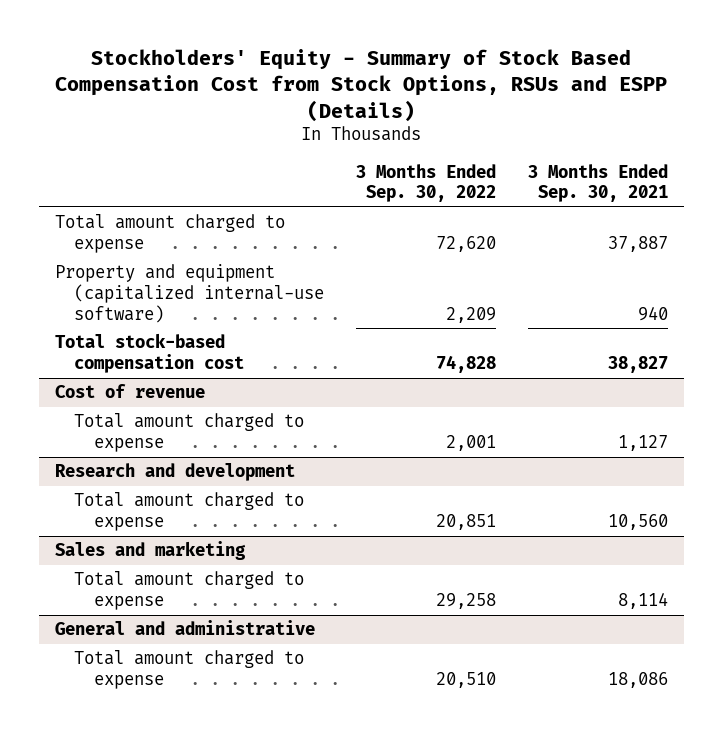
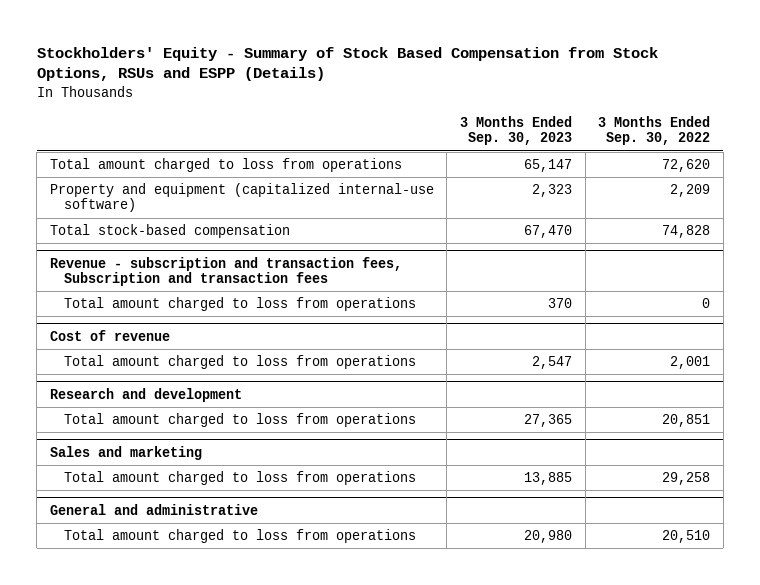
[55,49,668,122] Stockholders' Equity - Summary of Stock Based Compensation Cost from Stock Options, RSUs and ESPP (Details) -> [36,46,658,82] Stockholders' Equity - Summary of Stock Based Compensation from Stock Options, RSUs and ESPP (Details)
[527,163,668,203] 3 Months Ended Sep. 30, 2021 -> none
none -> [459,115,572,146] 3 Months Ended Sep. 30, 2023
[54,214,285,254] Total amount charged to expense -> [49,157,402,172] Total amount charged to loss from operations
[54,333,245,374] Total stock-based compensation cost -> [49,223,290,238] Total stock-based compensation
none -> [49,256,402,287] Revenue - subscription and transaction fees, Subscription and transaction fees
none -> [63,296,416,311] Total amount charged to loss from operations
[74,413,305,453] Total amount charged to expense -> [63,354,416,369] Total amount charged to loss from operations
[74,492,305,532] Total amount charged to expense -> [63,412,416,427] Total amount charged to loss from operations
[74,571,305,611] Total amount charged to expense -> [63,470,416,485] Total amount charged to loss from operations
[74,650,305,690] Total amount charged to expense -> [63,528,416,543] Total amount charged to loss from operations

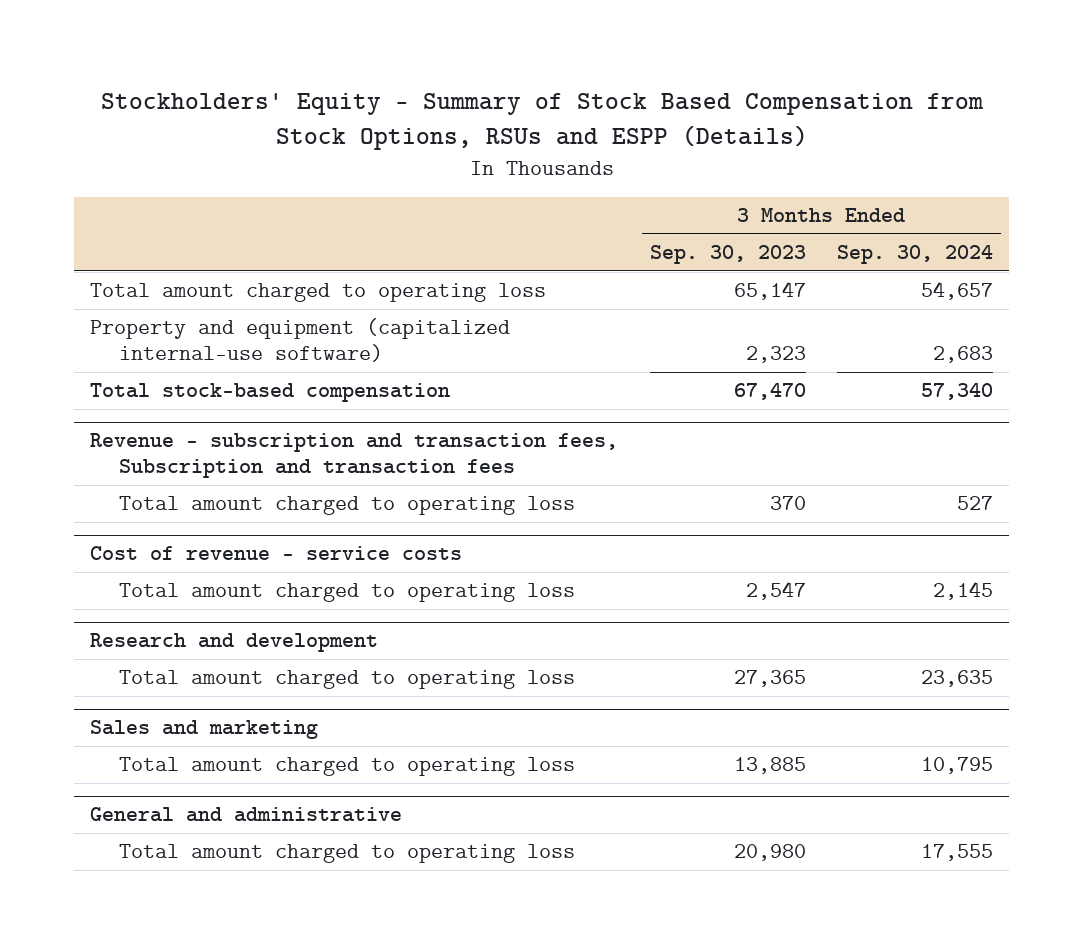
[598,115,711,146] 3 Months Ended Sep. 30, 2022 -> none
none -> [837,245,994,265] Sep. 30, 2024
[49,157,402,172] Total amount charged to loss from operations -> [89,283,546,303] Total amount charged to operating loss
[63,296,416,311] Total amount charged to loss from operations -> [119,496,576,516] Total amount charged to operating loss
[49,329,170,341] Cost of revenue -> [89,546,462,561] Cost of revenue - service costs
[63,354,416,369] Total amount charged to loss from operations -> [119,583,576,603] Total amount charged to operating loss
[63,412,416,427] Total amount charged to loss from operations -> [119,670,576,690] Total amount charged to operating loss
[63,470,416,485] Total amount charged to loss from operations -> [119,757,576,777] Total amount charged to operating loss
[63,528,416,543] Total amount charged to loss from operations -> [119,844,576,864] Total amount charged to operating loss

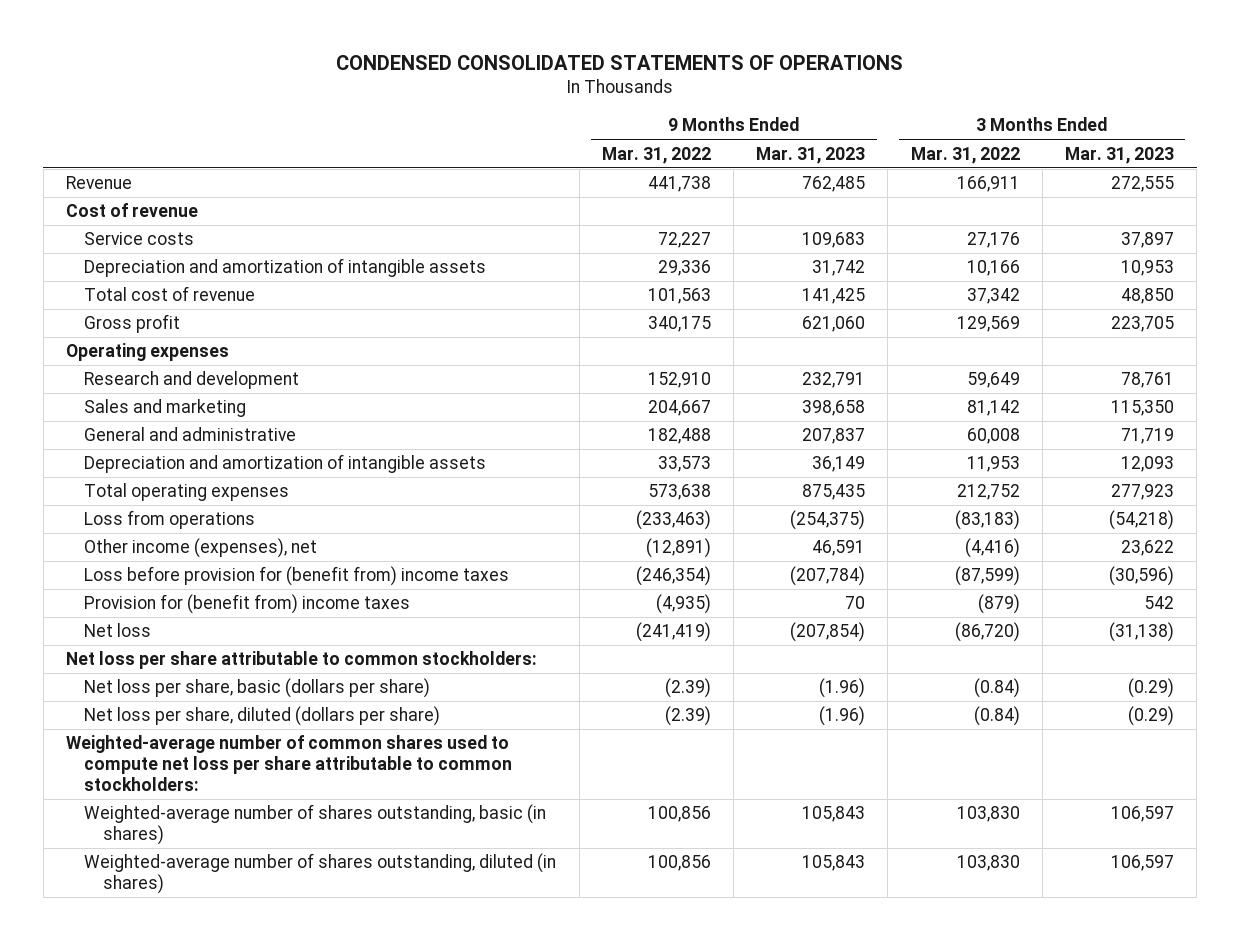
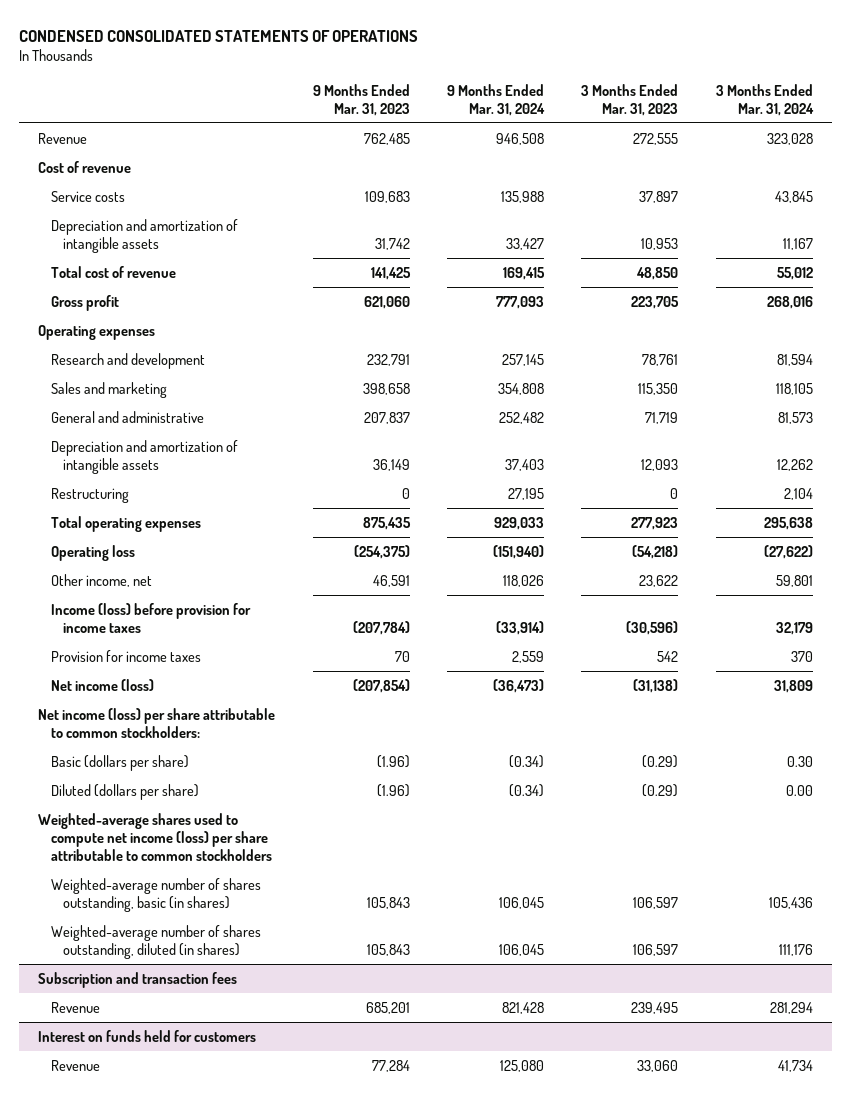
[601,146,711,164] Mar. 31, 2022 -> none
[910,146,1020,164] Mar. 31, 2022 -> none
none -> [446,83,545,116] 9 Months Ended Mar. 31, 2024
none -> [715,83,814,116] 3 Months Ended Mar. 31, 2024
none -> [50,487,129,503] Restructuring
[84,510,256,530] Loss from operations -> [50,544,135,561] Operating loss
[84,538,318,559] Other income (expenses), net -> [50,573,152,587] Other income, net
[84,566,510,587] Loss before provision for (benefit from) income taxes -> [50,602,251,633] Income (loss) before provision for income taxes
[84,594,411,615] Provision for (benefit from) income taxes -> [50,649,201,662] Provision for income taxes
[84,623,152,638] Net loss -> [50,678,154,691] Net income (loss)
[65,651,537,670] Net loss per share attributable to common stockholders: -> [38,707,276,738] Net income (loss) per share attributable to common stockholders:
[84,678,431,699] Net loss per share, basic (dollars per share) -> [50,754,189,771] Basic (dollars per share)
[84,706,441,727] Net loss per share, diluted (dollars per share) -> [50,783,199,800] Diluted (dollars per share)
[65,735,513,792] Weighted-average number of common shares used to compute net loss per share attributable to common stockholders: -> [38,812,272,861] Weighted-average shares used to compute net income (loss) per share attributable to common stockholders
none -> [38,971,238,988] Subscription and transaction fees
none -> [50,1001,100,1013] Revenue
none -> [38,1029,257,1042] Interest on funds held for customers
none -> [50,1059,100,1071] Revenue

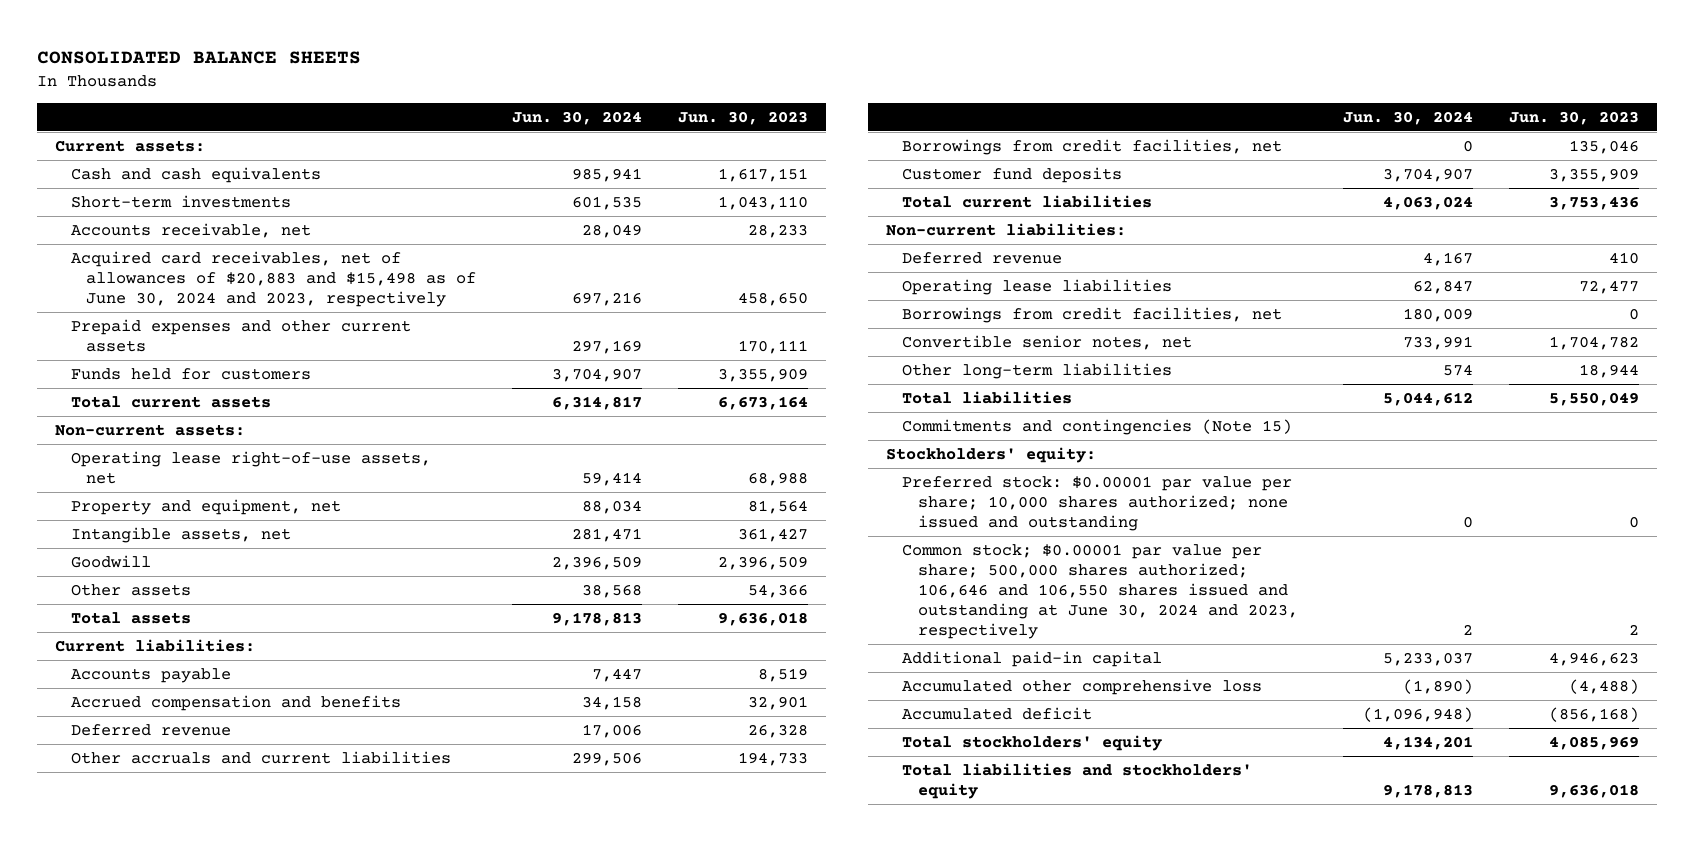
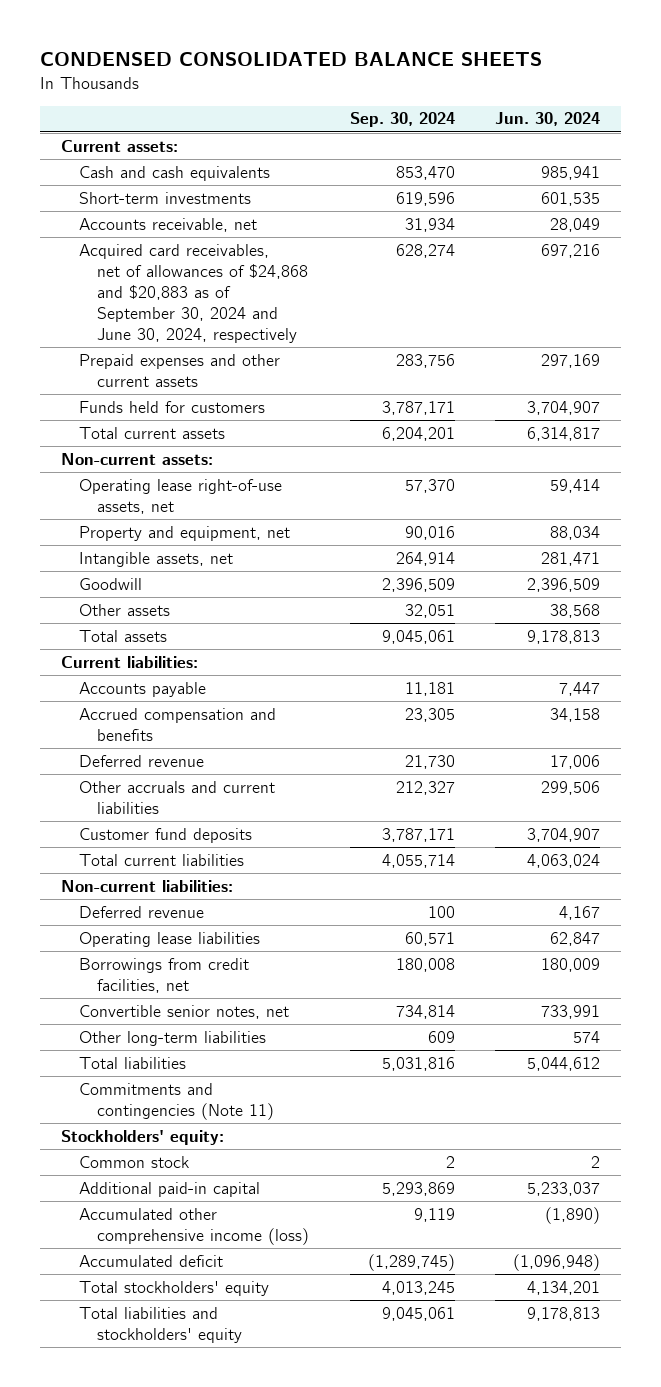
[36,51,361,65] CONSOLIDATED BALANCE SHEETS -> [40,52,543,67] CONDENSED CONSOLIDATED BALANCE SHEETS
[677,110,808,125] Jun. 30, 2023 -> none
none -> [349,112,455,128] Sep. 30, 2024
[70,250,477,308] Acquired card receivables, net of allowances of $20,883 and $15,498 as of June 30, 2024 and 2023, respectively -> [78,243,308,344] Acquired card receivables, net of allowances of $24,868 and $20,883 as of September 30, 2024 and June 30, 2024, respectively
[901,138,1282,155] Borrowings from credit facilities, net -> none
[901,418,1292,435] Commitments and contingencies (Note 15) -> [78,1082,274,1120] Commitments and contingencies (Note 11)
[901,475,1292,532] Preferred stock: $0.00001 par value per share; 10,000 shares authorized; none issued and outstanding -> none
[901,543,1298,640] Common stock; $0.00001 par value per share; 500,000 shares authorized; 106,646 and 106,550 shares issued and outstanding at June 30, 2024 and 2023, respectively -> [78,1155,189,1168] Common stock
[901,678,1262,695] Accumulated other comprehensive loss -> [78,1207,309,1245] Accumulated other comprehensive income (loss)

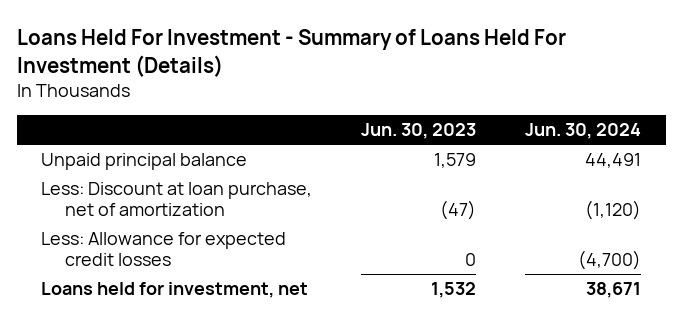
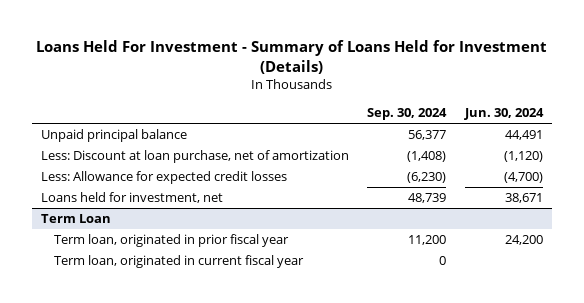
[16,28,566,77] Loans Held For Investment - Summary of Loans Held For Investment (Details) -> [35,39,547,74] Loans Held For Investment - Summary of Loans Held for Investment (Details)
[361,123,477,140] Jun. 30, 2023 -> none
none -> [367,108,448,121] Sep. 30, 2024
none -> [41,214,112,224] Term Loan
none -> [53,234,289,248] Term loan, originated in prior fiscal year
none -> [53,255,304,269] Term loan, originated in current fiscal year

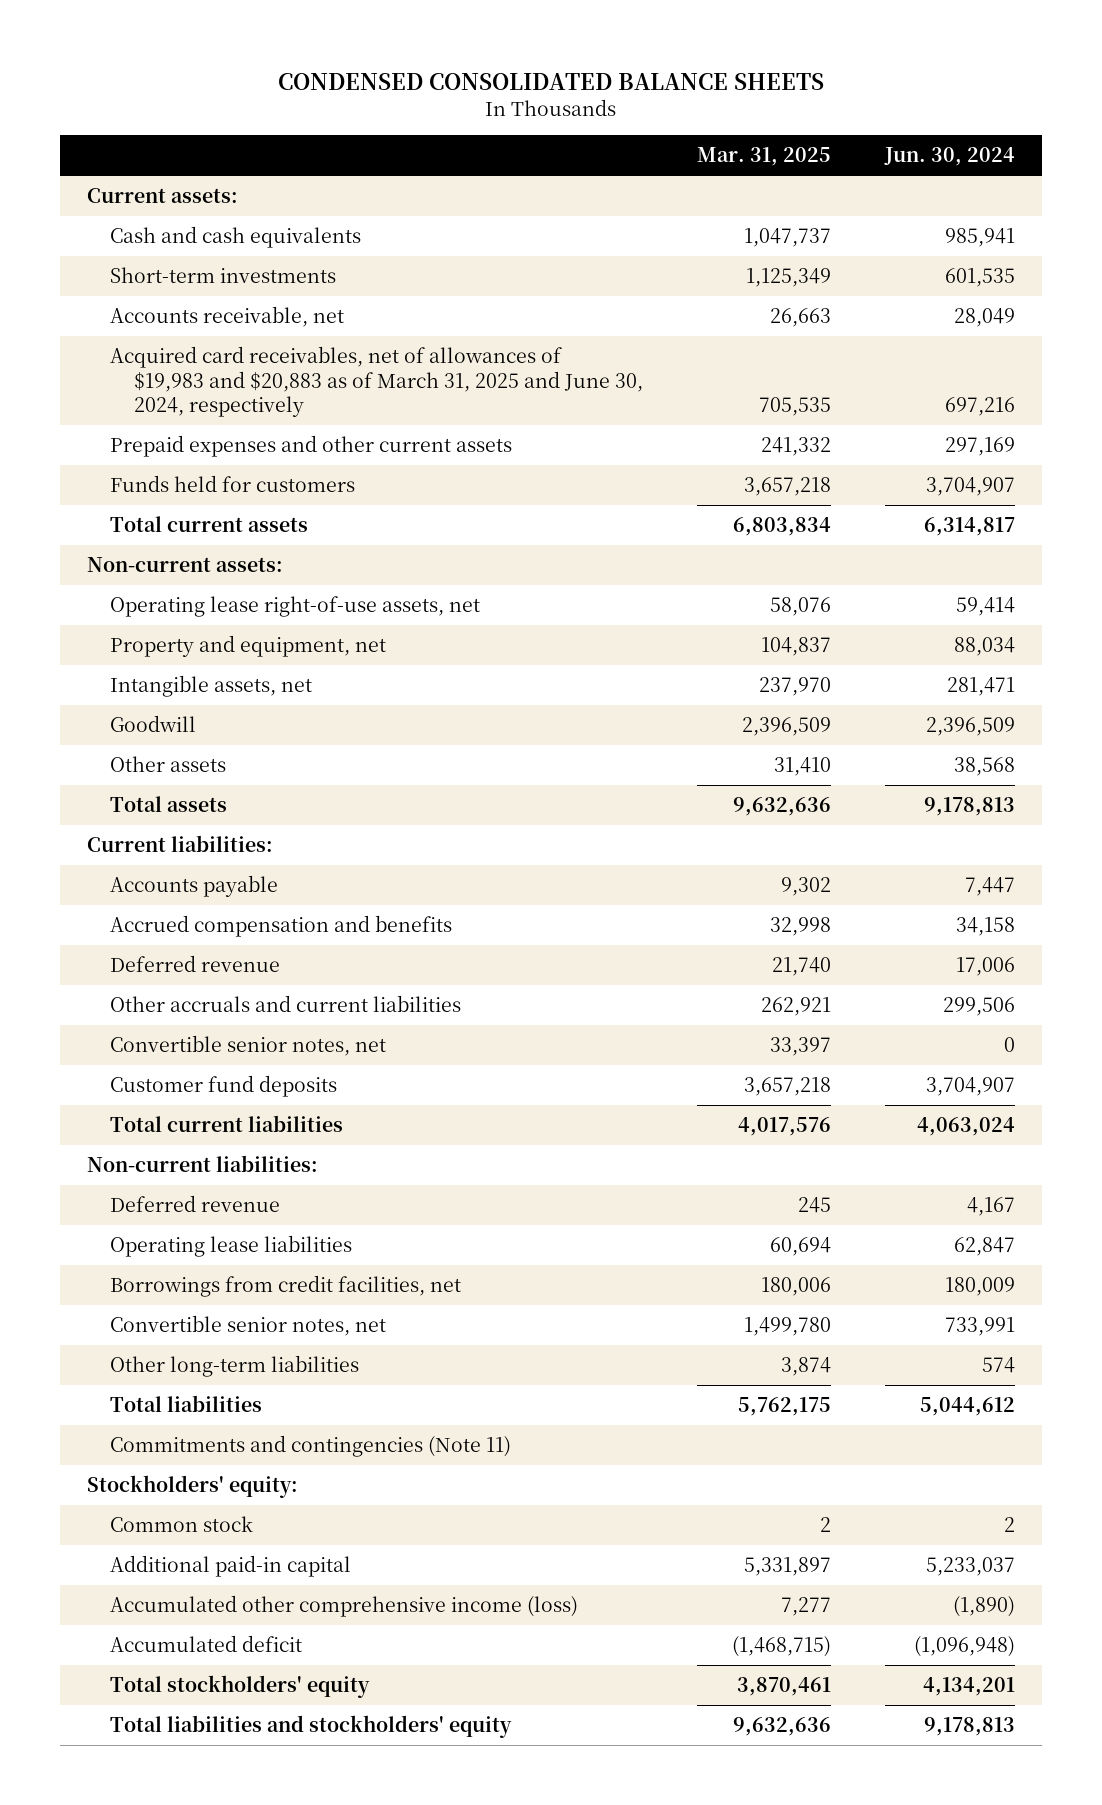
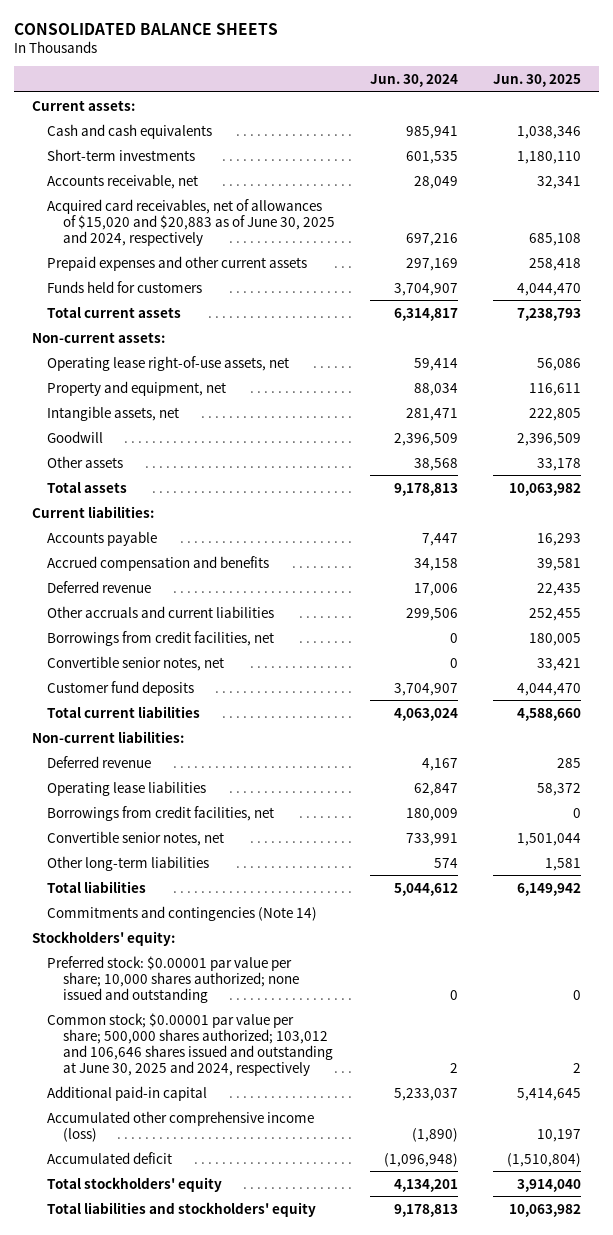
[278,72,825,90] CONDENSED CONSOLIDATED BALANCE SHEETS -> [14,23,279,36] CONSOLIDATED BALANCE SHEETS
[696,147,831,167] Mar. 31, 2025 -> none
none -> [493,73,582,87] Jun. 30, 2025
[110,346,643,418] Acquired card receivables, net of allowances of $19,983 and $20,883 as of March 31, 2025 and June 30, 2024, respectively -> [47,198,335,246] Acquired card receivables, net of allowances of $15,020 and $20,883 as of June 30, 2025 and 2024, respectively
none -> [47,630,275,646] Borrowings from credit facilities, net
[110,1435,512,1458] Commitments and contingencies (Note 11) -> [47,905,318,921] Commitments and contingencies (Note 14)
none -> [47,955,299,1003] Preferred stock: $0.00001 par value per share; 10,000 shares authorized; none issued and outstanding
[110,1516,254,1533] Common stock -> [47,1012,333,1076] Common stock; $0.00001 par value per share; 500,000 shares authorized; 103,012 and 106,646 shares issued and outstanding at June 30, 2025 and 2024, respectively

